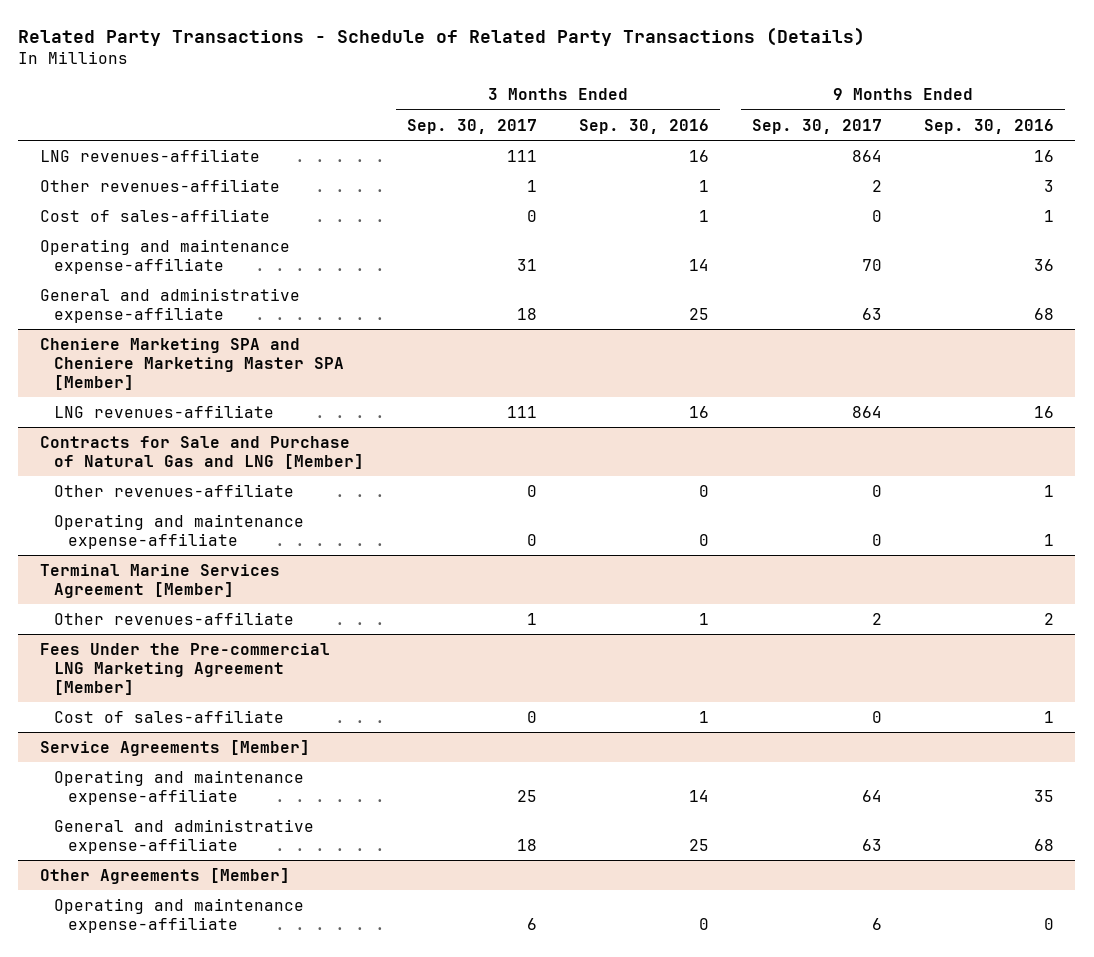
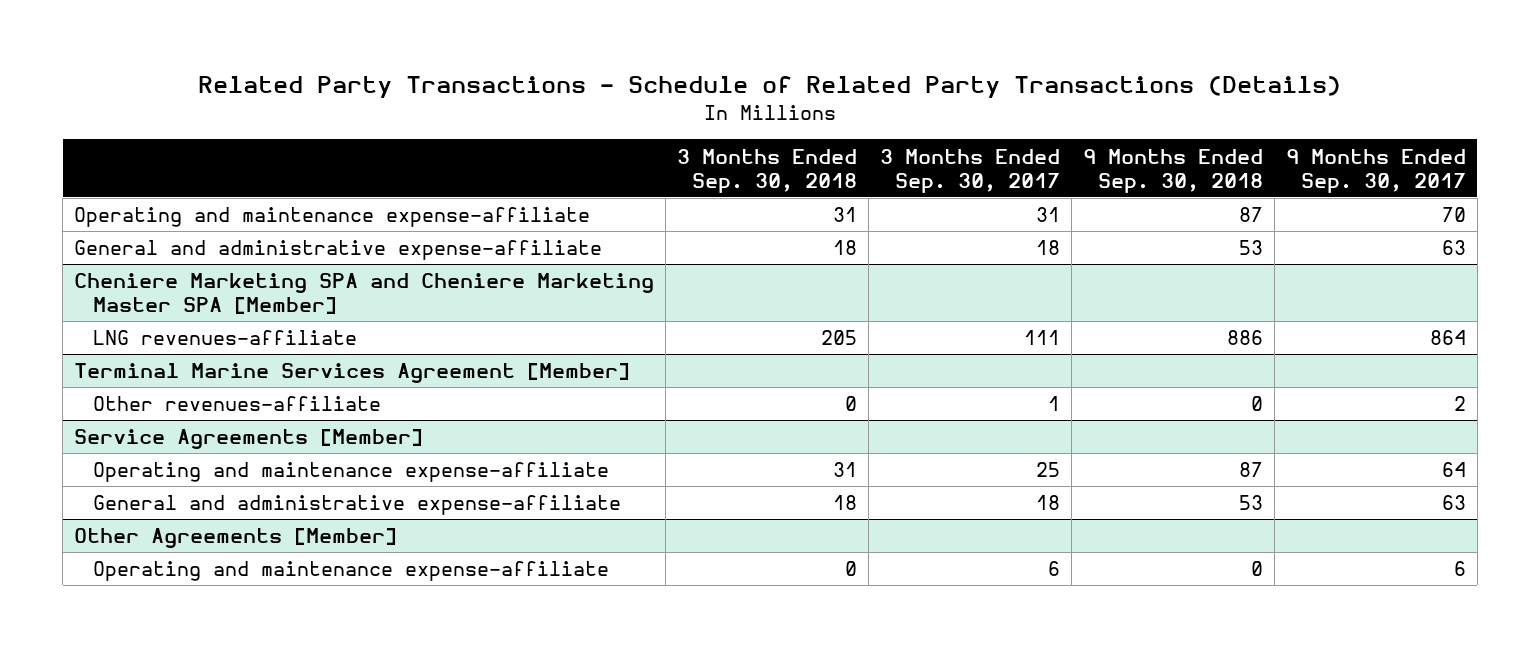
[579,118,710,134] Sep. 30, 2016 -> none
[924,118,1055,134] Sep. 30, 2016 -> none
none -> [676,148,857,193] 3 Months Ended Sep. 30, 2018
none -> [1082,148,1263,193] 9 Months Ended Sep. 30, 2018
[39,148,260,162] LNG revenues-affiliate -> none
[39,178,280,192] Other revenues-affiliate -> none
[39,208,270,222] Cost of sales-affiliate -> none
[39,435,365,469] Contracts for Sale and Purchase of Natural Gas and LNG [Member] -> none
[54,483,295,497] Other revenues-affiliate -> none
[54,513,305,549] Operating and maintenance expense-affiliate -> none
[39,642,330,695] Fees Under the Pre-commercial LNG Marketing Agreement [Member] -> none
[54,709,285,723] Cost of sales-affiliate -> none

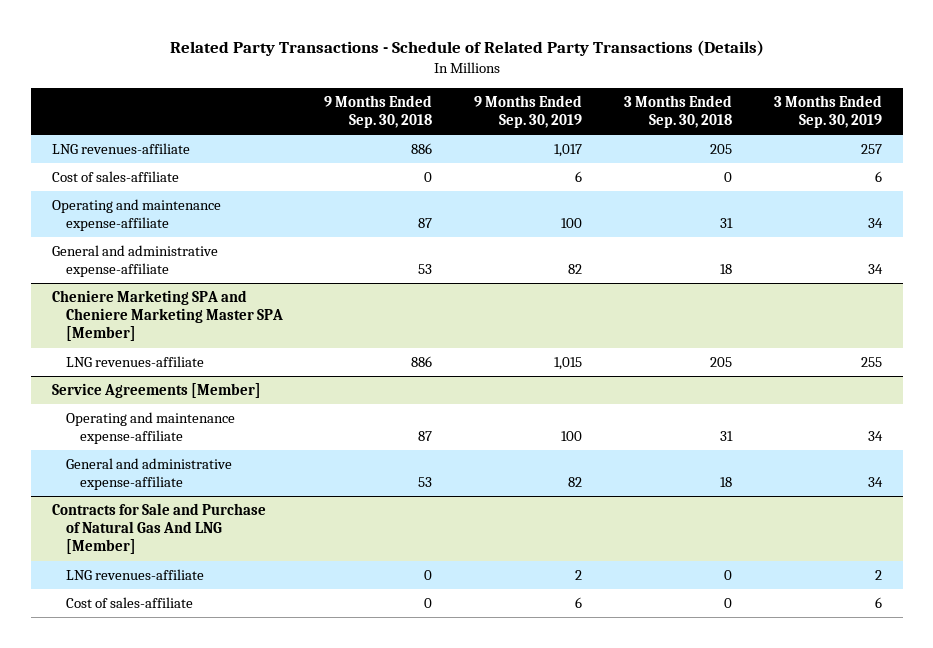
[879,148,1060,193] 3 Months Ended Sep. 30, 2017 -> none
[1285,148,1466,193] 9 Months Ended Sep. 30, 2017 -> none
none -> [474,94,583,129] 9 Months Ended Sep. 30, 2019
none -> [773,94,882,129] 3 Months Ended Sep. 30, 2019
none -> [51,143,190,155] LNG revenues-affiliate
none -> [51,171,179,183] Cost of sales-affiliate
[74,363,631,384] Terminal Marine Services Agreement [Member] -> none
[92,396,381,412] Other revenues-affiliate -> none
[74,528,398,549] Other Agreements [Member] -> none
[92,561,609,582] Operating and maintenance expense-affiliate -> none
none -> [51,503,266,555] Contracts for Sale and Purchase of Natural Gas And LNG [Member]
none -> [65,569,204,581] LNG revenues-affiliate
none -> [65,597,193,609] Cost of sales-affiliate

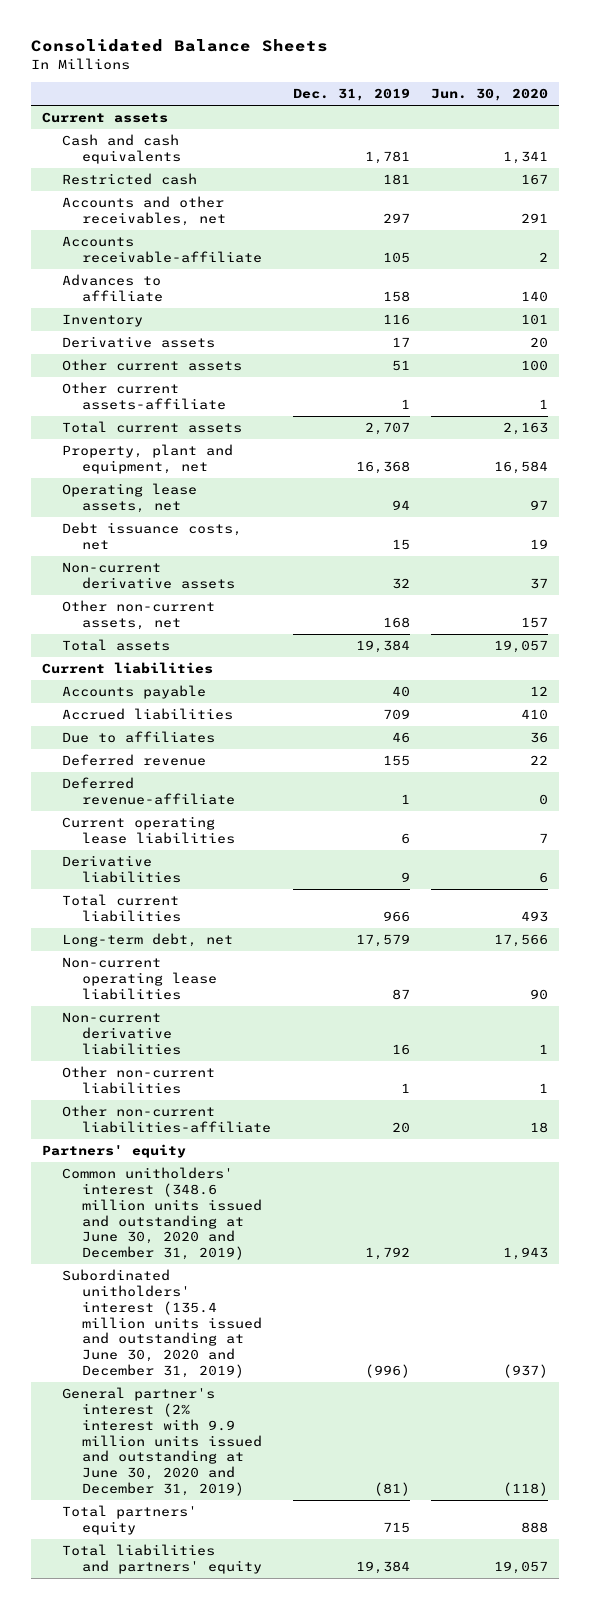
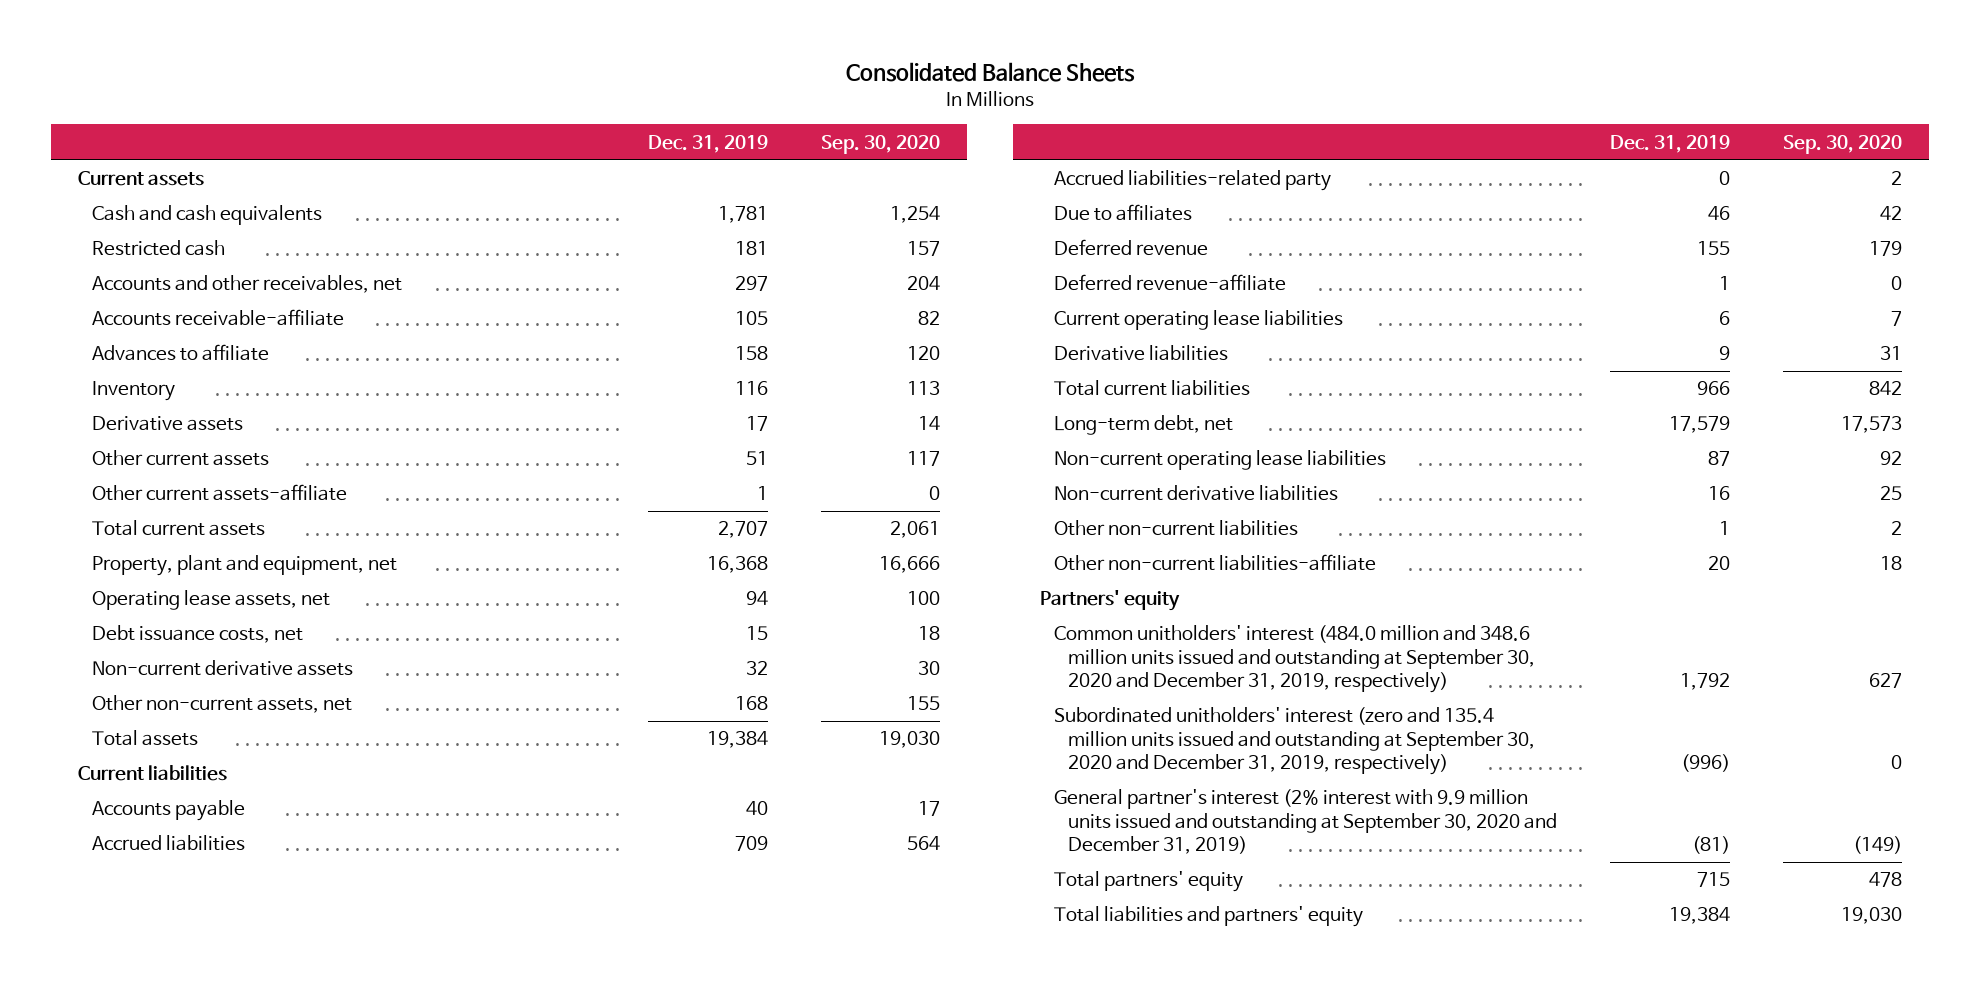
[431,88,549,102] Jun. 30, 2020 -> none
none -> [821,134,941,154] Sep. 30, 2020
none -> [1054,170,1332,192] Accrued liabilities-related party
[62,1167,263,1261] Common unitholders' interest (348.6 million units issued and outstanding at June 30, 2020 and December 31, 2019) -> [1054,625,1535,693] Common unitholders' interest (484.0 million and 348.6 million units issued and outstanding at September 30, 2020 and December 31, 2019, respectively)
[62,1269,263,1379] Subordinated unitholders' interest (135.4 million units issued and outstanding at June 30, 2020 and December 31, 2019) -> [1054,707,1535,775] Subordinated unitholders' interest (zero and 135.4 million units issued and outstanding at September 30, 2020 and December 31, 2019, respectively)
[62,1387,263,1497] General partner's interest (2% interest with 9.9 million units issued and outstanding at June 30, 2020 and December 31, 2019) -> [1054,789,1557,854] General partner's interest (2% interest with 9.9 million units issued and outstanding at September 30, 2020 and December 31, 2019)

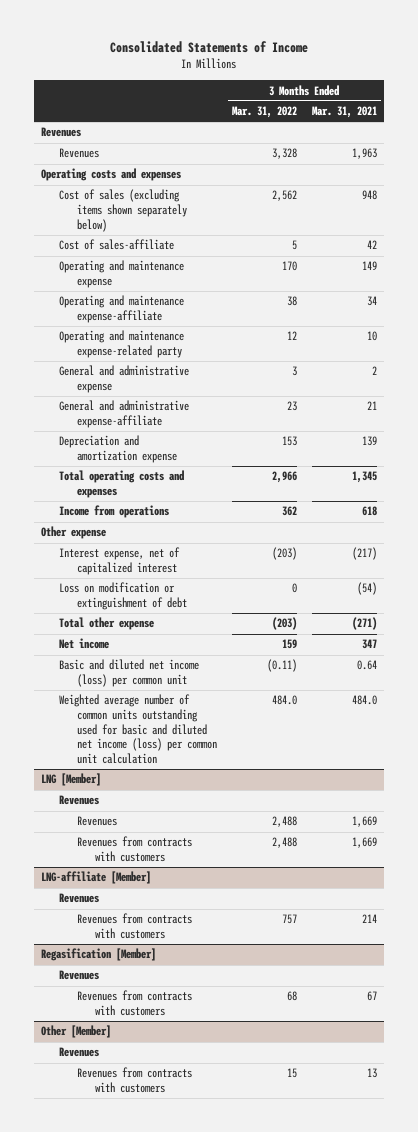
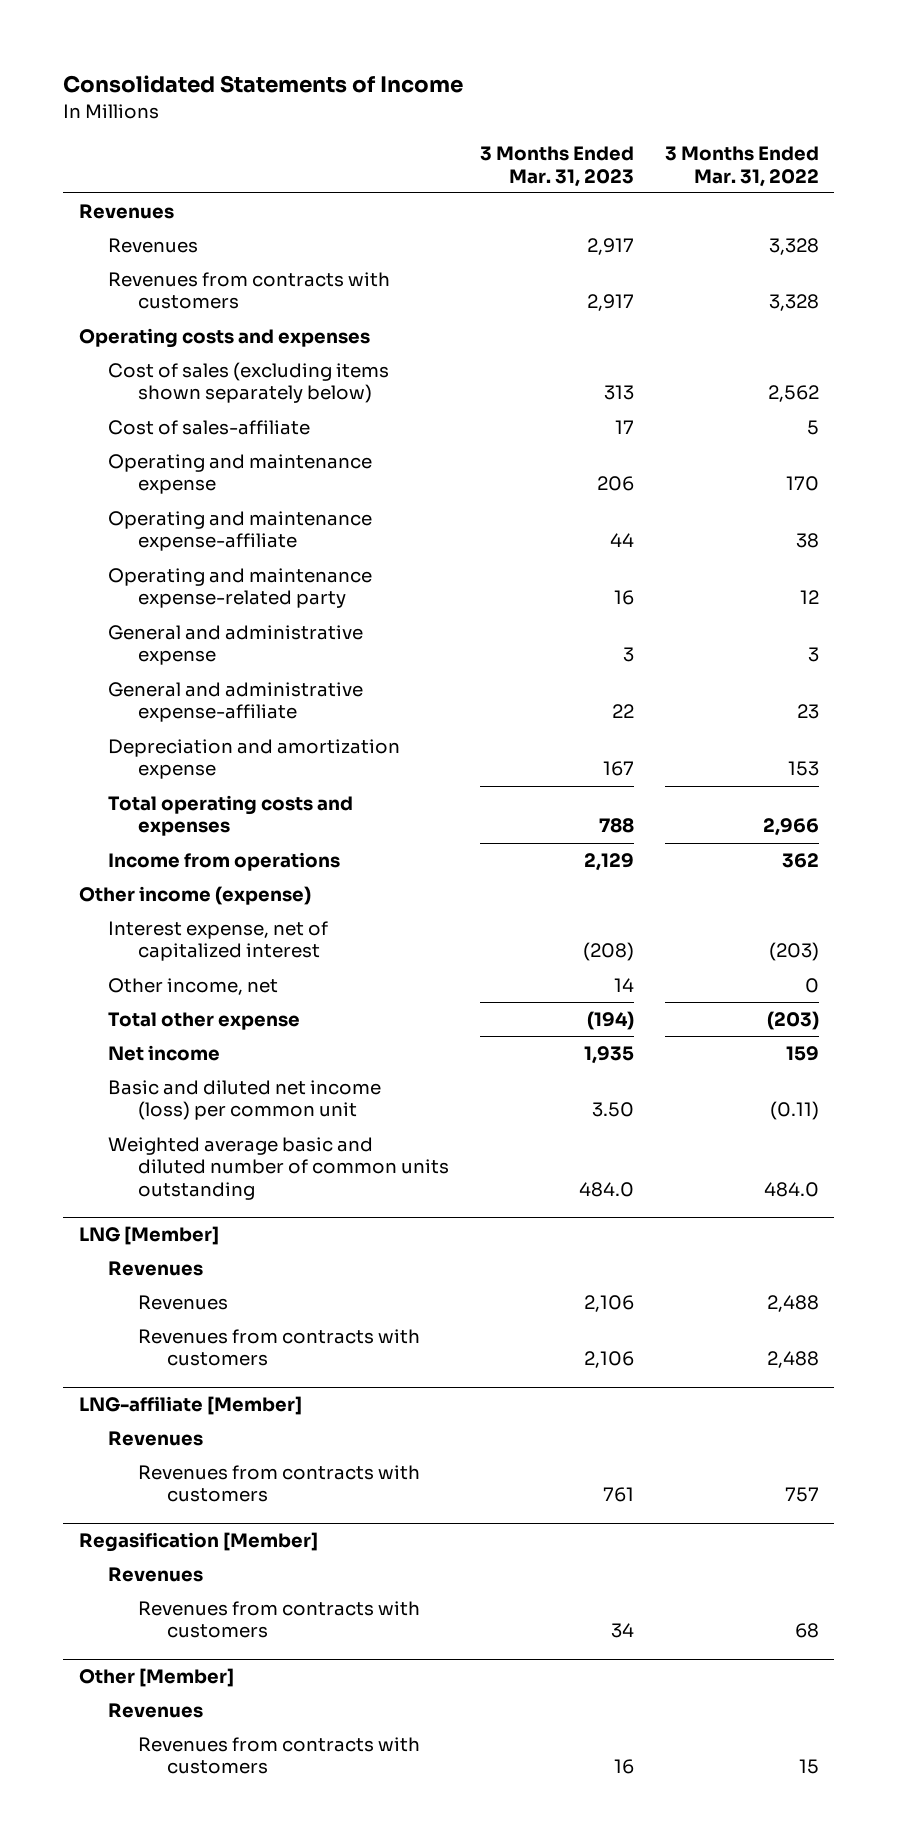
[311,106,377,119] Mar. 31, 2021 -> none
none -> [479,146,634,187] 3 Months Ended Mar. 31, 2023
none -> [108,271,391,310] Revenues from contracts with customers
[41,526,107,540] Other expense -> [78,885,311,905] Other income (expense)
[59,582,188,610] Loss on modification or extinguishment of debt -> none
none -> [108,977,279,995] Other income, net
[59,694,218,764] Weighted average number of common units outstanding used for basic and diluted net income (loss) per common unit calculation -> [108,1136,449,1200] Weighted average basic and diluted number of common units outstanding

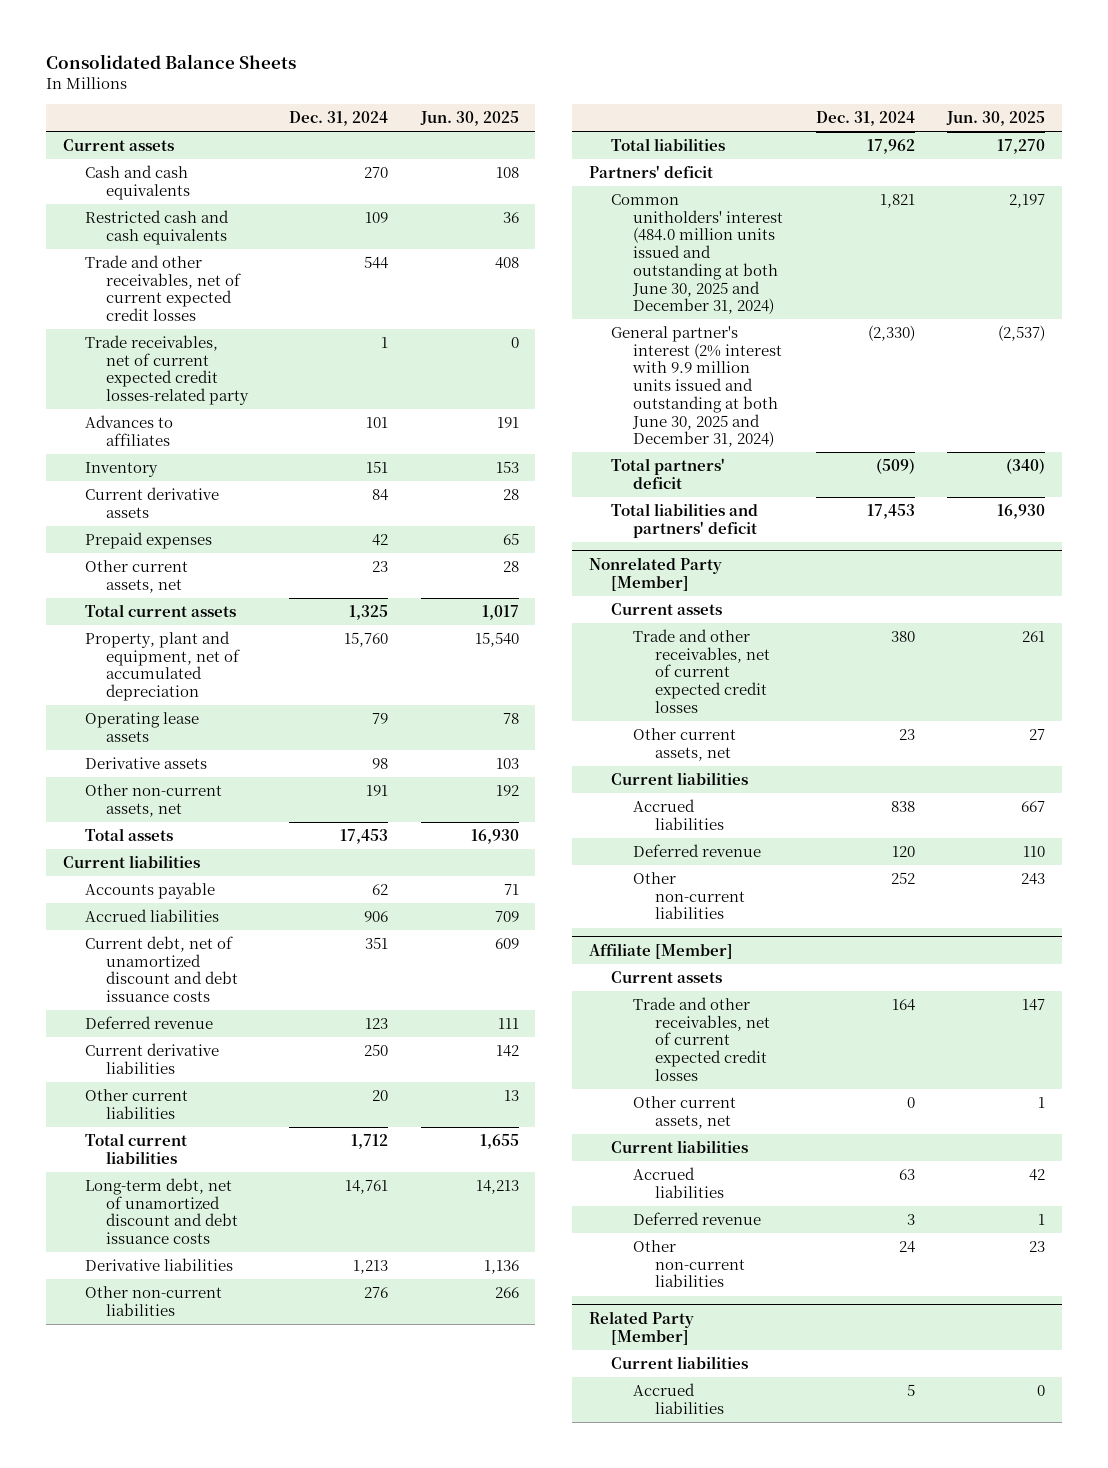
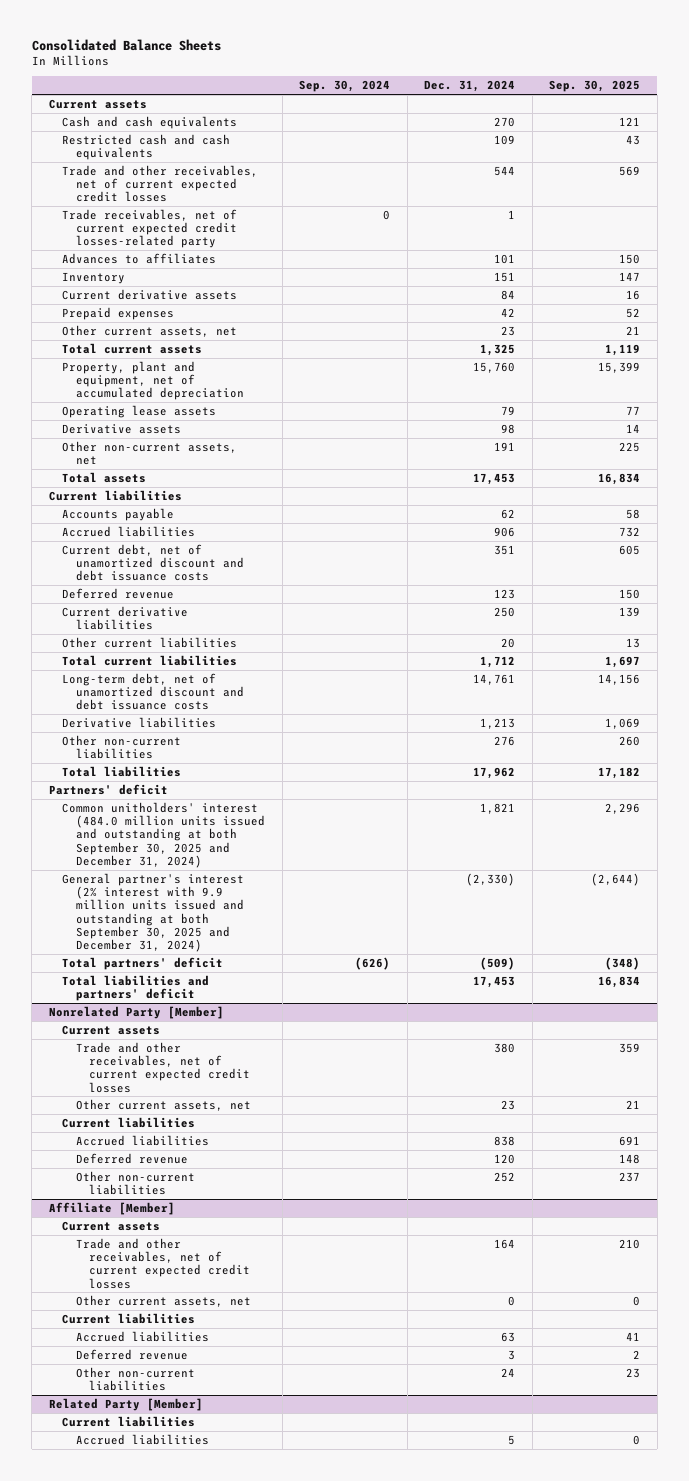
[419,111,519,127] Jun. 30, 2025 -> none
none -> [299,80,391,93] Sep. 30, 2024
none -> [549,80,641,93] Sep. 30, 2025
[610,194,783,315] Common unitholders' interest (484.0 million units issued and outstanding at both June 30, 2025 and December 31, 2024) -> [62,801,265,868] Common unitholders' interest (484.0 million units issued and outstanding at both September 30, 2025 and December 31, 2024)
[610,326,782,448] General partner's interest (2% interest with 9.9 million units issued and outstanding at both June 30, 2025 and December 31, 2024) -> [62,872,245,953] General partner's interest (2% interest with 9.9 million units issued and outstanding at both September 30, 2025 and December 31, 2024)

